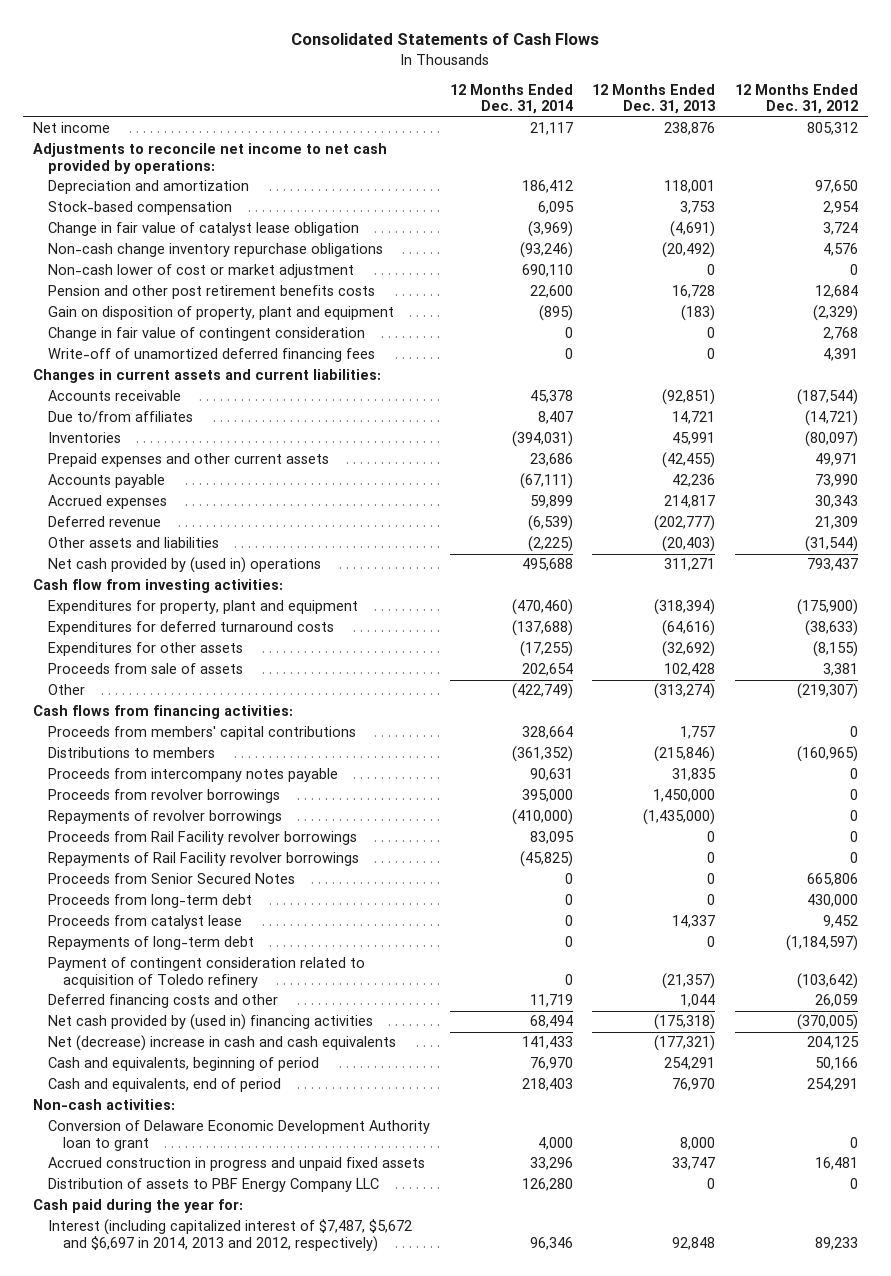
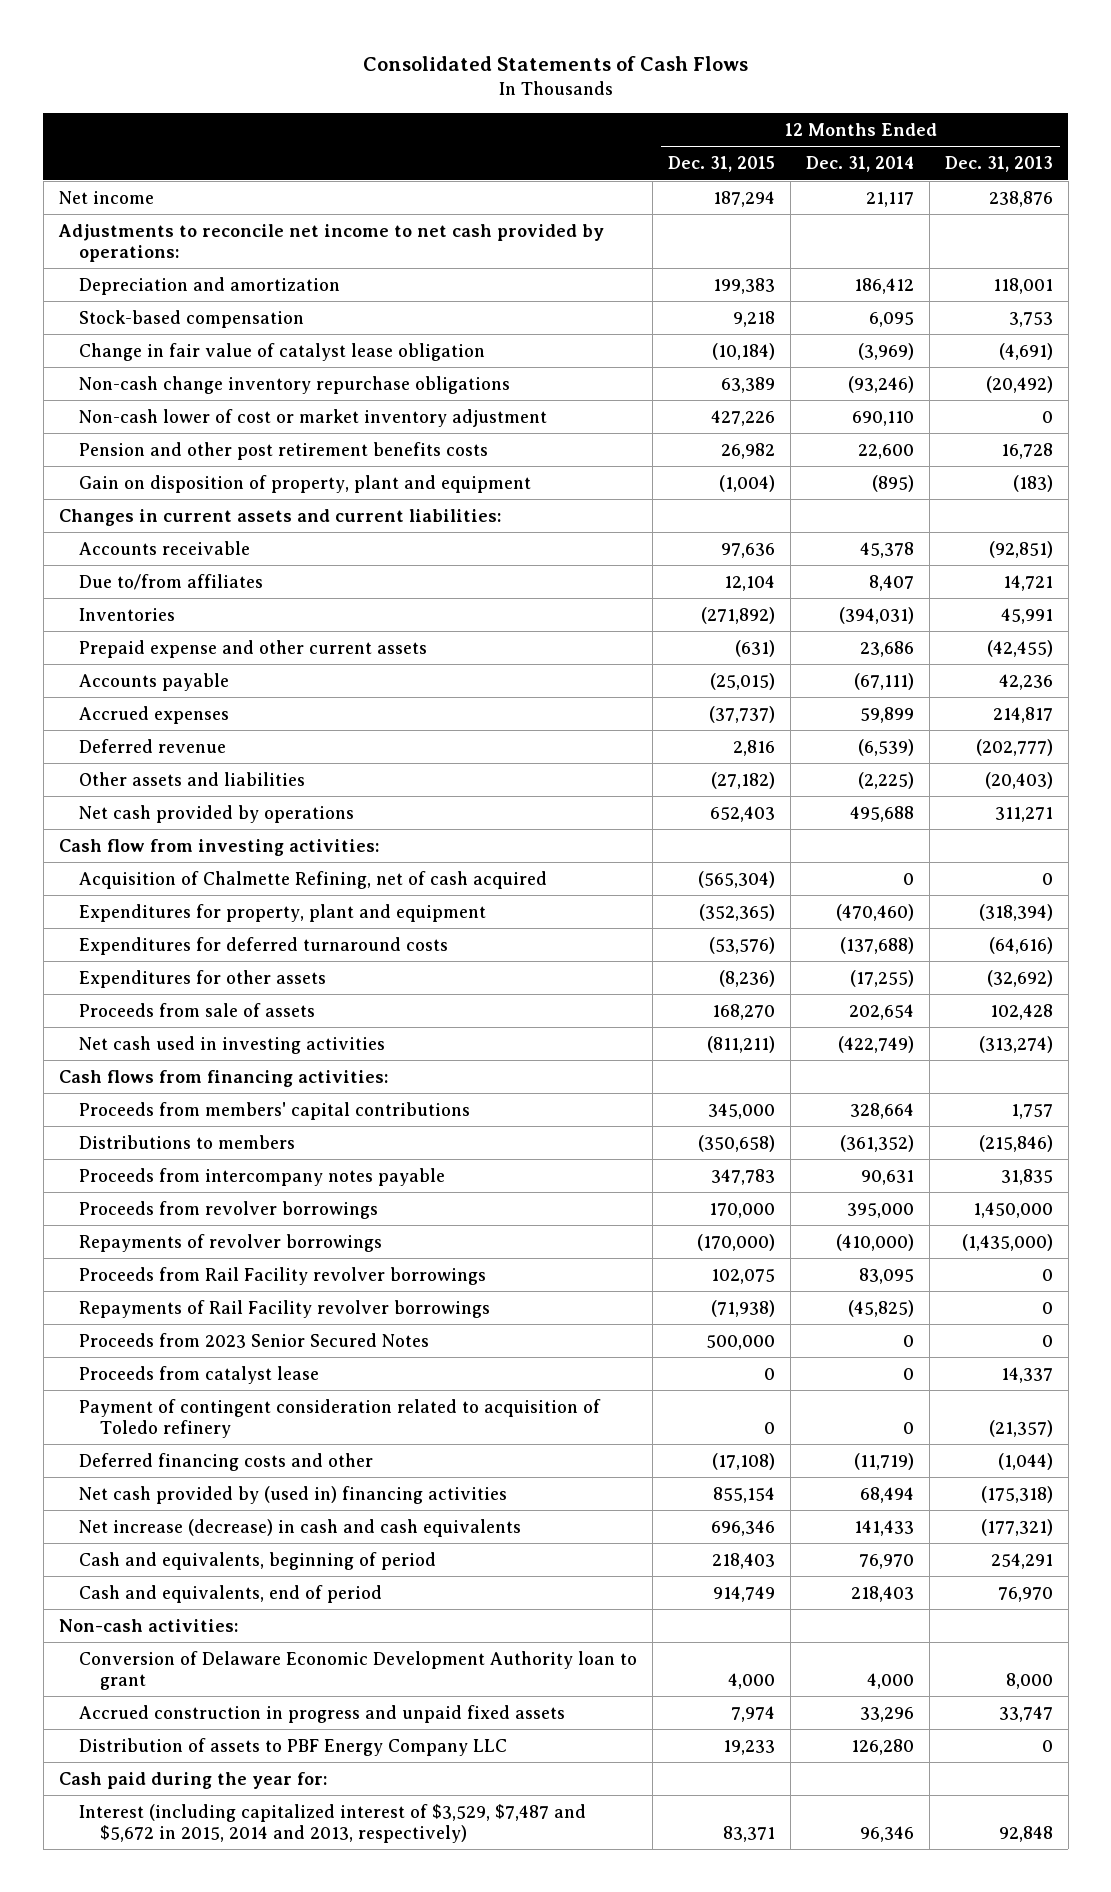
[734,83,858,115] 12 Months Ended Dec. 31, 2012 -> none
none -> [668,156,776,173] Dec. 31, 2015
[48,264,355,279] Non-cash lower of cost or market adjustment -> [79,408,548,427] Non-cash lower of cost or market inventory adjustment
[48,327,366,342] Change in fair value of contingent consideration -> none
[48,348,376,363] Write-off of unamortized deferred financing fees -> none
[48,453,330,468] Prepaid expenses and other current assets -> [79,639,428,658] Prepaid expense and other current assets
[48,557,322,574] Net cash provided by (used in) operations -> [79,804,355,823] Net cash provided by operations
none -> [79,870,548,889] Acquisition of Chalmette Refining, net of cash acquired
[48,684,86,696] Other -> [79,1035,386,1054] Net cash used in investing activities
[48,894,253,909] Proceeds from long-term debt -> none
[48,873,296,885] Proceeds from Senior Secured Notes -> [79,1332,430,1348] Proceeds from 2023 Senior Secured Notes
[48,936,255,951] Repayments of long-term debt -> none
[529,994,573,1008] 11,719 -> [854,1452,915,1470] (11,719)
[680,994,716,1008] 1,044 -> [997,1452,1053,1470] (1,044)
[48,1035,397,1052] Net (decrease) increase in cash and cash equivalents -> [79,1518,522,1537] Net increase (decrease) in cash and cash equivalents
[48,1219,413,1253] Interest (including capitalized interest of $7,487, $5,672 and $6,697 in 2014, 2013 and 2012, respectively) -> [79,1803,587,1843] Interest (including capitalized interest of $3,529, $7,487 and $5,672 in 2015, 2014 and 2013, respectively)

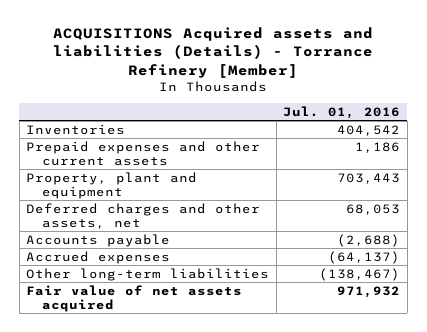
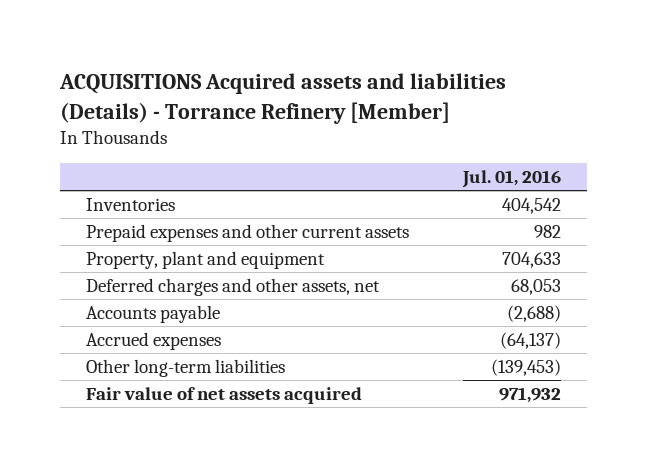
[355,141,401,153] 1,186 -> [533,225,561,239] 982
[337,172,401,184] 703,443 -> [501,252,561,269] 704,633
[319,267,401,281] (138,467) -> [490,359,561,377] (139,453)

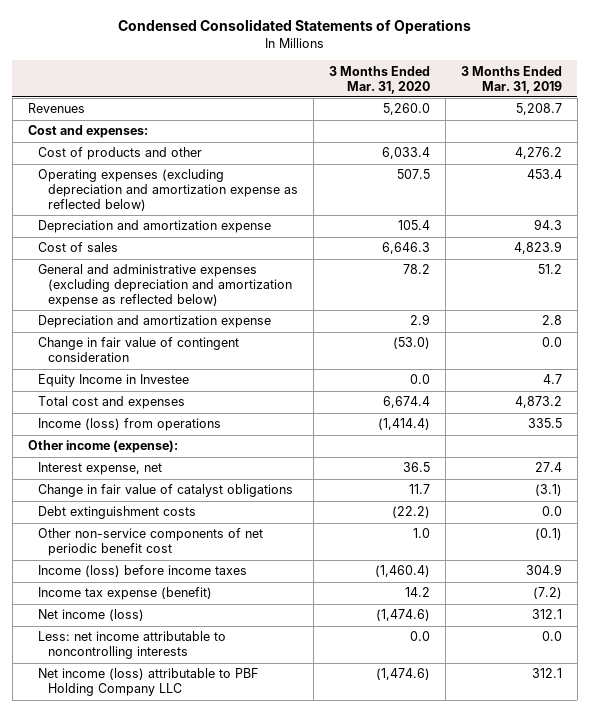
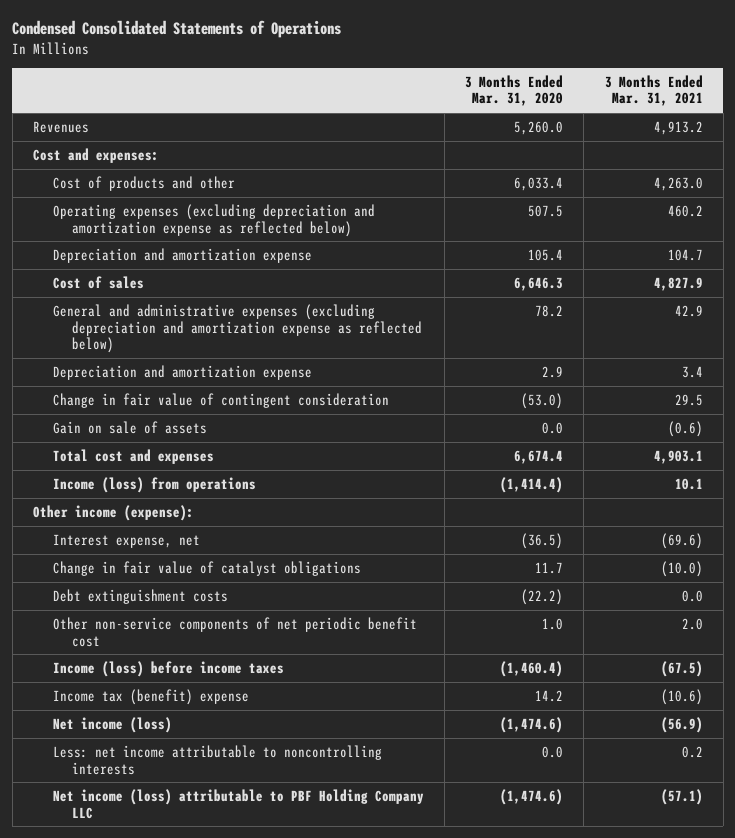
[460,65,562,94] 3 Months Ended Mar. 31, 2019 -> none
none -> [604,74,703,107] 3 Months Ended Mar. 31, 2021
[37,374,189,388] Equity Income in Investee -> none
none -> [52,420,207,434] Gain on sale of assets
[402,462,430,473] 36.5 -> [521,532,564,549] (36.5)
[37,587,212,601] Income tax expense (benefit) -> [52,688,249,705] Income tax (benefit) expense

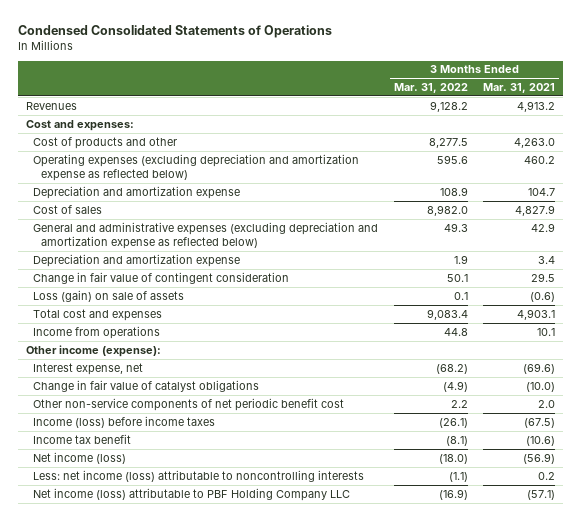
[465,74,564,107] 3 Months Ended Mar. 31, 2020 -> none
none -> [393,82,468,93] Mar. 31, 2022
[52,420,207,434] Gain on sale of assets -> [33,289,185,302] Loss (gain) on sale of assets
[52,476,256,493] Income (loss) from operations -> [33,325,161,339] Income from operations
[52,588,228,604] Debt extinguishment costs -> none
[52,688,249,705] Income tax (benefit) expense -> [33,433,132,444] Income tax benefit
[52,744,382,775] Less: net income attributable to noncontrolling interests -> [33,469,365,482] Less: net income (loss) attributable to noncontrolling interests

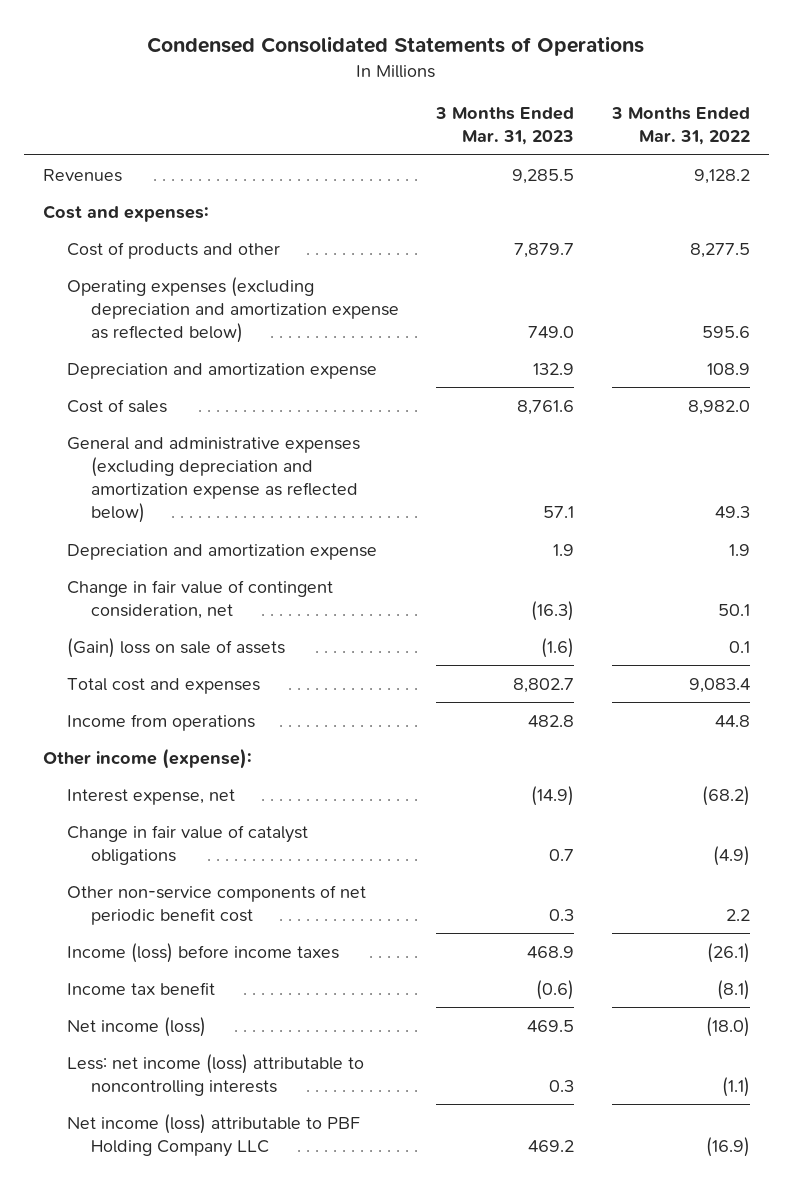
[483,82,556,93] Mar. 31, 2021 -> none
none -> [435,107,575,146] 3 Months Ended Mar. 31, 2023
[33,271,290,284] Change in fair value of contingent consideration -> [66,579,333,619] Change in fair value of contingent consideration, net
[33,289,185,302] Loss (gain) on sale of assets -> [66,637,285,658] (Gain) loss on sale of assets

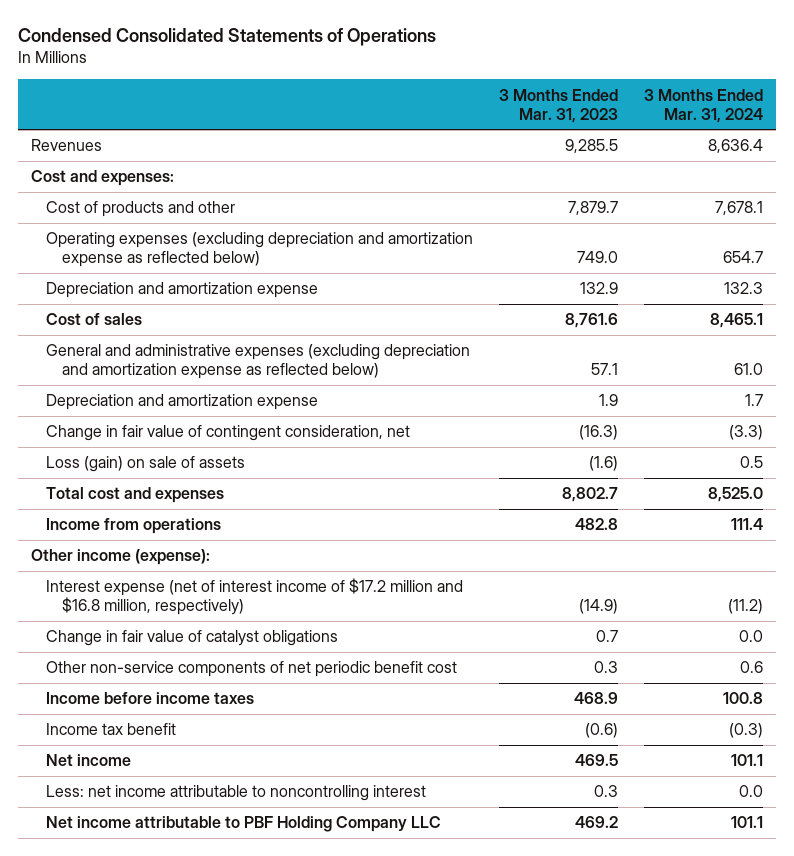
[610,107,750,146] 3 Months Ended Mar. 31, 2022 -> none
none -> [644,88,764,123] 3 Months Ended Mar. 31, 2024
[66,637,285,658] (Gain) loss on sale of assets -> [46,456,246,473] Loss (gain) on sale of assets
[66,788,235,805] Interest expense, net -> [46,578,464,616] Interest expense (net of interest income of $17.2 million and $16.8 million, respectively)
[66,942,339,963] Income (loss) before income taxes -> [46,692,255,705] Income before income taxes
[66,1016,206,1037] Net income (loss) -> [46,754,132,767] Net income
[66,1053,364,1096] Less: net income (loss) attributable to noncontrolling interests -> [46,785,427,802] Less: net income attributable to noncontrolling interest
[66,1113,360,1157] Net income (loss) attributable to PBF Holding Company LLC -> [46,816,442,833] Net income attributable to PBF Holding Company LLC

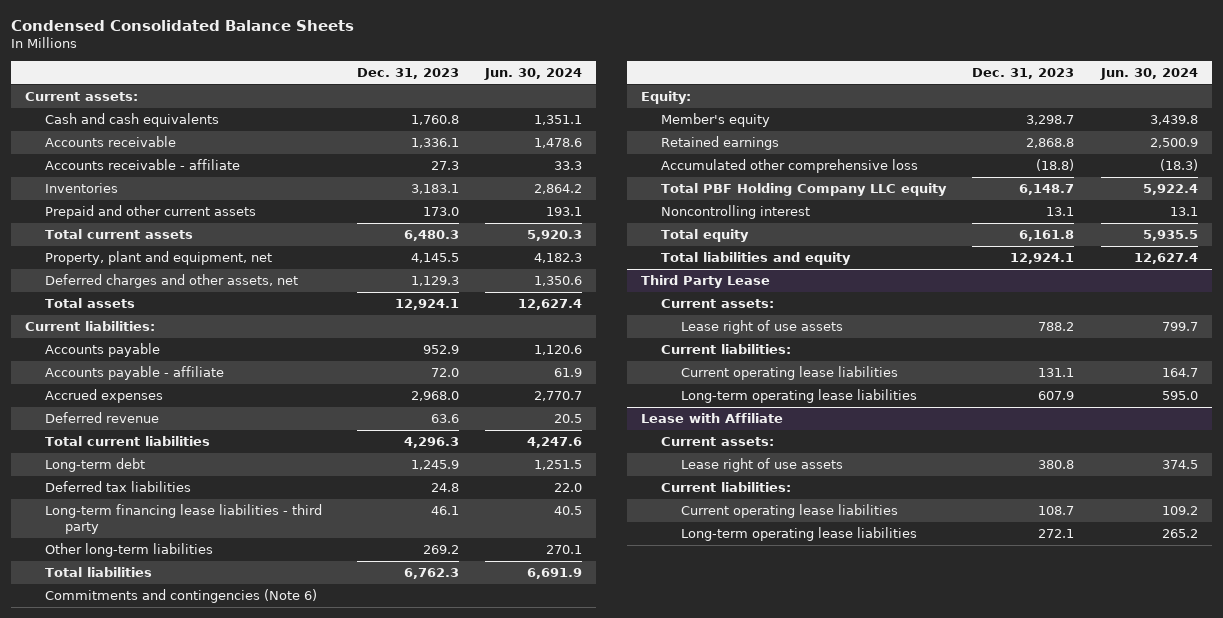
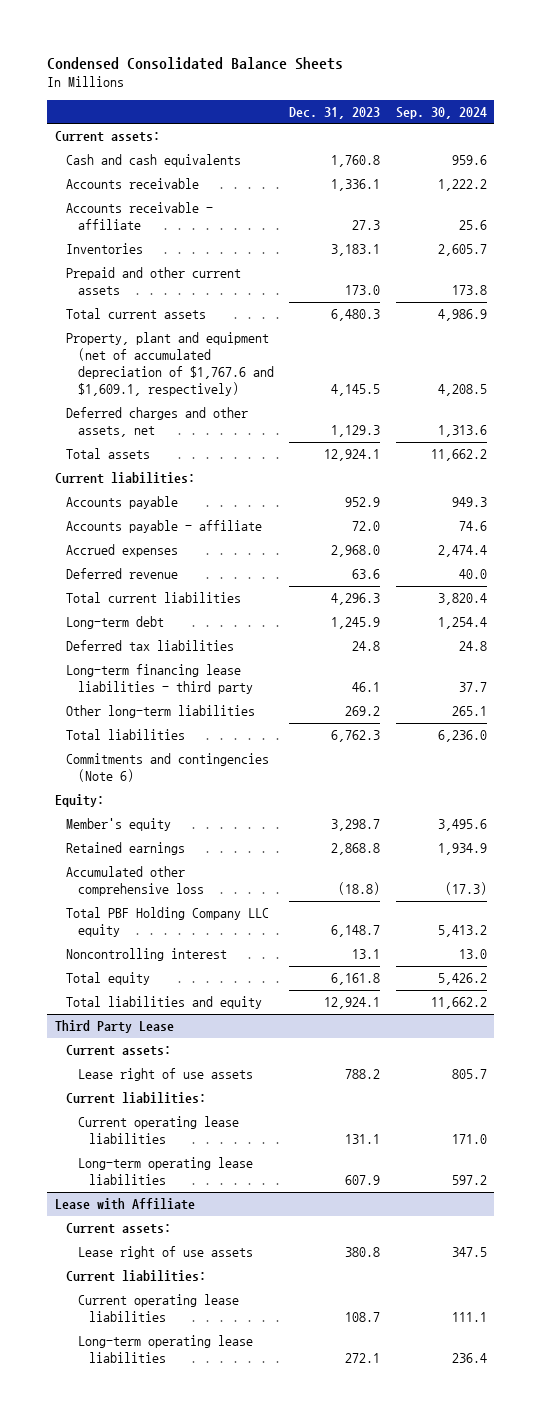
[484,67,583,80] Jun. 30, 2024 -> none
none -> [395,106,487,119] Sep. 30, 2024
[44,251,272,266] Property, plant and equipment, net -> [66,332,274,397] Property, plant and equipment (net of accumulated depreciation of $1,767.6 and $1,609.1, respectively)

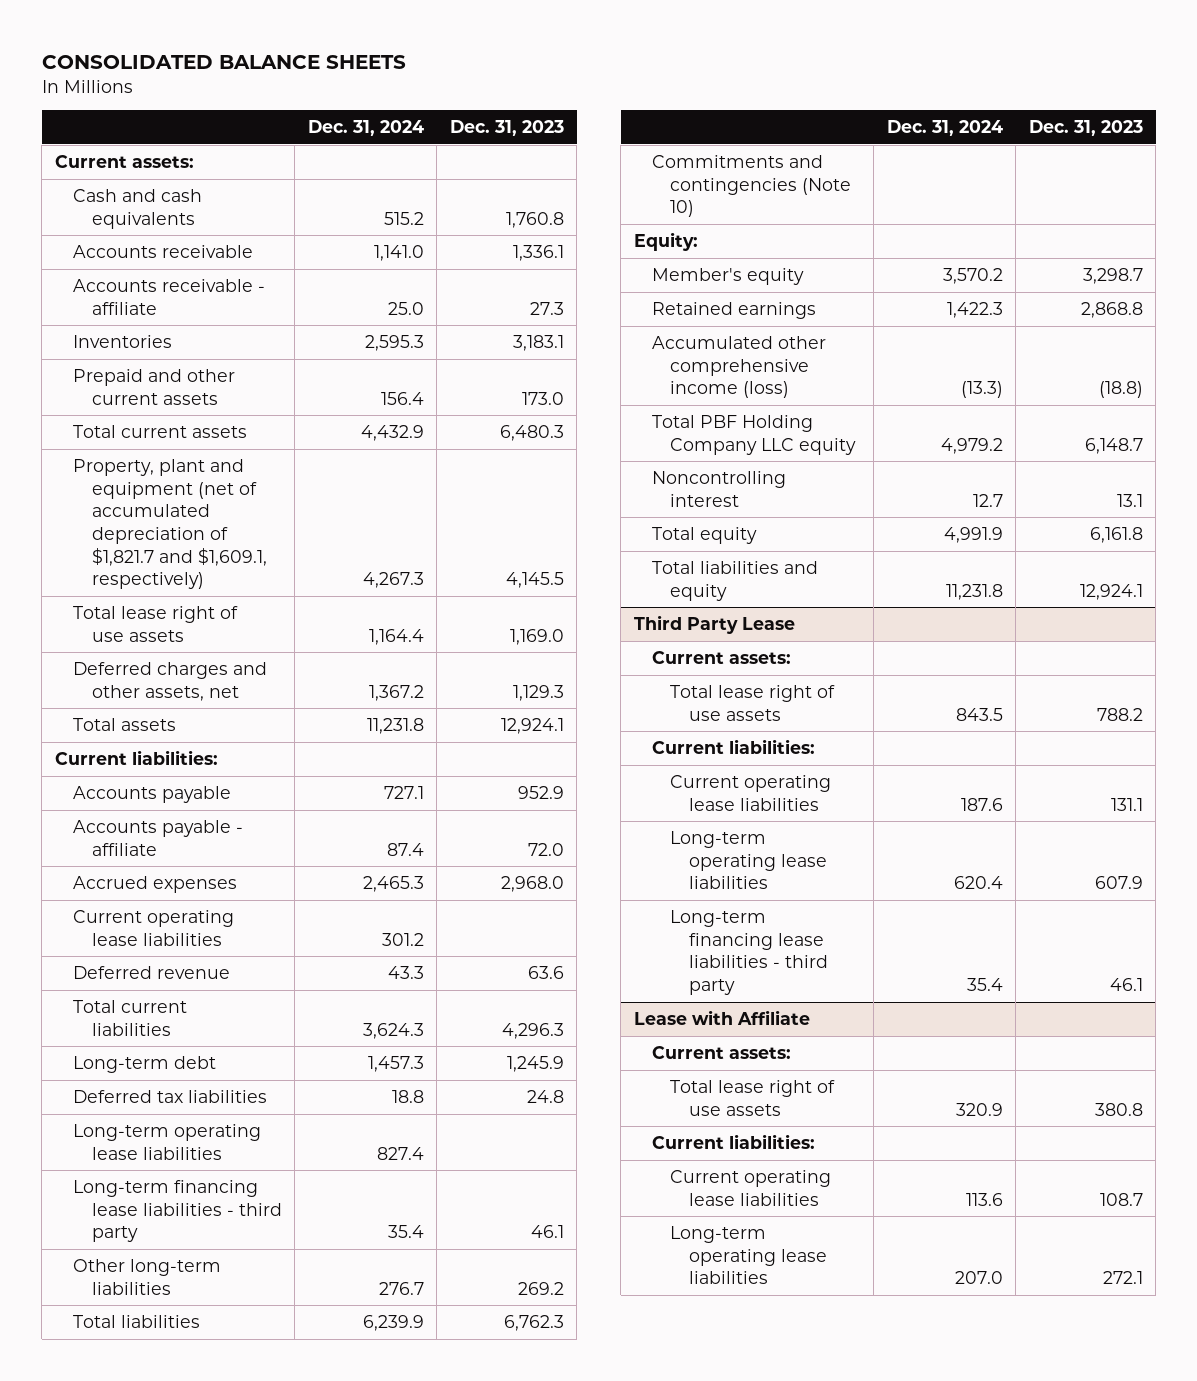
[46,56,343,70] Condensed Consolidated Balance Sheets -> [41,54,406,69] CONSOLIDATED BALANCE SHEETS
[395,106,487,119] Sep. 30, 2024 -> none
none -> [307,120,424,137] Dec. 31, 2024
[66,332,274,397] Property, plant and equipment (net of accumulated depreciation of $1,767.6 and $1,609.1, respectively) -> [73,458,267,590] Property, plant and equipment (net of accumulated depreciation of $1,821.7 and $1,609.1, respectively)
none -> [73,605,239,642] Total lease right of use assets
none -> [73,909,235,946] Current operating lease liabilities
none -> [73,1123,262,1160] Long-term operating lease liabilities
[66,753,270,783] Commitments and contingencies (Note 6) -> [652,154,852,218] Commitments and contingencies (Note 10)
[66,866,204,897] Accumulated other comprehensive loss -> [652,335,827,399] Accumulated other comprehensive income (loss)
[77,1068,253,1082] Lease right of use assets -> [670,684,836,721] Total lease right of use assets
none -> [670,909,828,996] Long-term financing lease liabilities - third party
[77,1246,253,1260] Lease right of use assets -> [670,1079,836,1116] Total lease right of use assets

